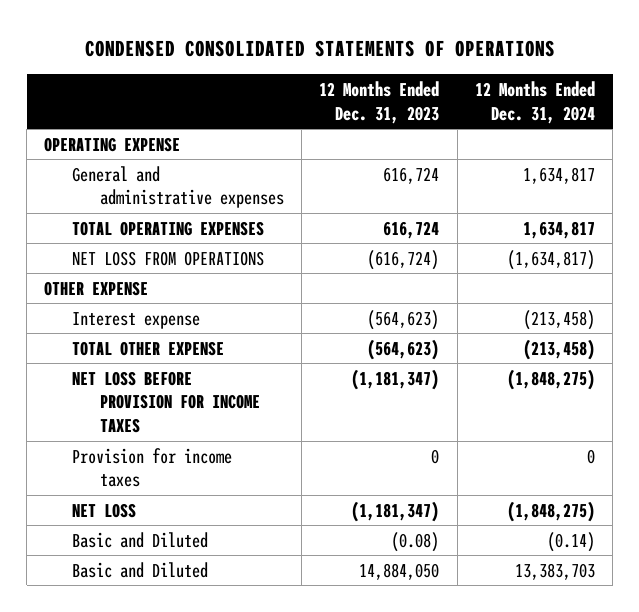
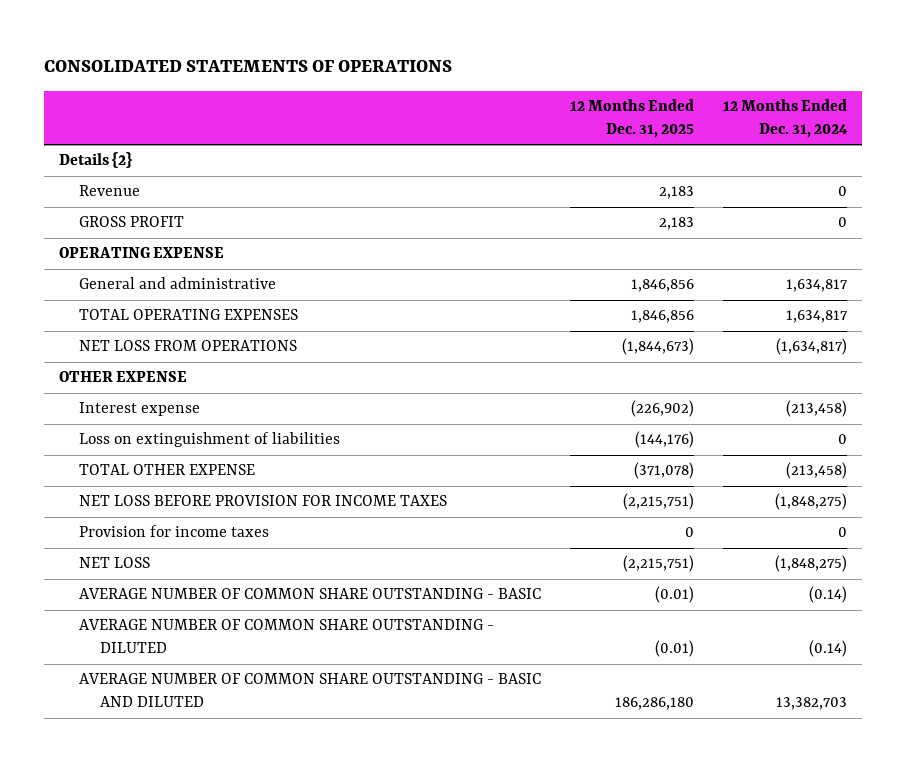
[84,39,555,57] CONDENSED CONSOLIDATED STATEMENTS OF OPERATIONS -> [44,60,453,73] CONSOLIDATED STATEMENTS OF OPERATIONS
[319,81,440,124] 12 Months Ended Dec. 31, 2023 -> none
none -> [570,98,695,139] 12 Months Ended Dec. 31, 2025
none -> [58,152,132,169] Details {2}
none -> [79,185,141,197] Revenue
none -> [79,216,185,228] GROSS PROFIT
[72,165,284,209] General and administrative expenses -> [79,277,277,290] General and administrative
none -> [79,432,341,448] Loss on extinguishment of liabilities
[72,531,209,548] Basic and Diluted -> none
[72,561,209,578] Basic and Diluted -> none
none -> [79,588,542,600] AVERAGE NUMBER OF COMMON SHARE OUTSTANDING - BASIC
none -> [79,619,495,654] AVERAGE NUMBER OF COMMON SHARE OUTSTANDING - DILUTED
none -> [79,673,542,708] AVERAGE NUMBER OF COMMON SHARE OUTSTANDING - BASIC AND DILUTED

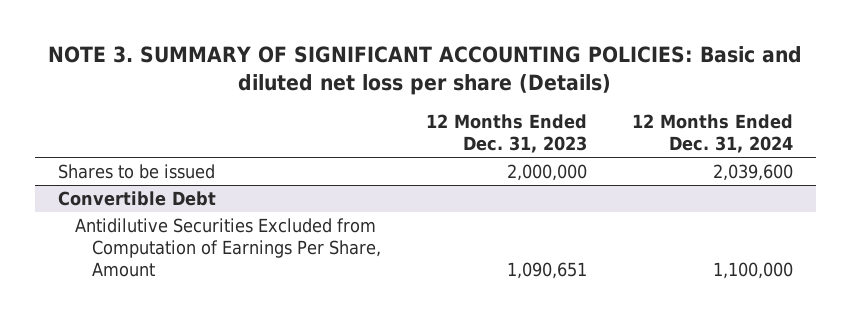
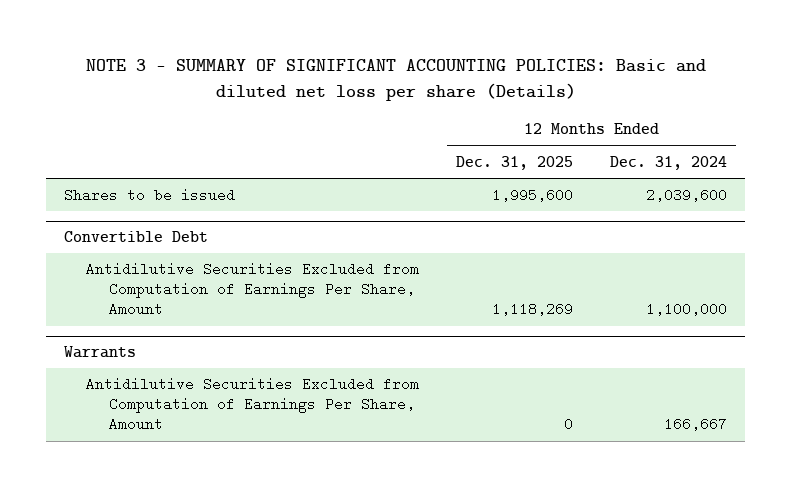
[48,46,803,95] NOTE 3. SUMMARY OF SIGNIFICANT ACCOUNTING POLICIES: Basic and diluted net loss per share (Details) -> [85,59,706,101] NOTE 3 - SUMMARY OF SIGNIFICANT ACCOUNTING POLICIES: Basic and diluted net loss per share (Details)
[425,113,587,153] 12 Months Ended Dec. 31, 2023 -> none
none -> [456,155,574,170] Dec. 31, 2025
none -> [64,346,137,359] Warrants
none -> [86,377,420,432] Antidilutive Securities Excluded from Computation of Earnings Per Share, Amount

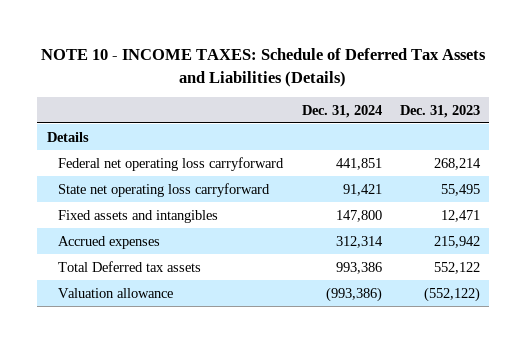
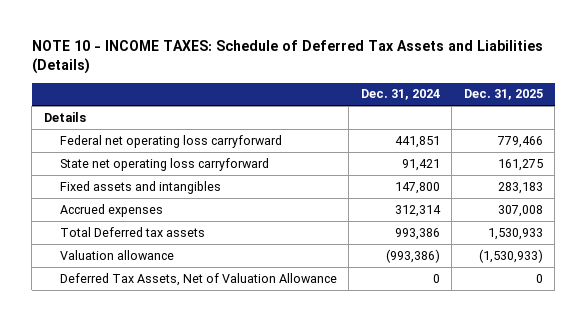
[400,104,481,118] Dec. 31, 2023 -> none
none -> [463,89,543,101] Dec. 31, 2025
none -> [59,272,337,286] Deferred Tax Assets, Net of Valuation Allowance

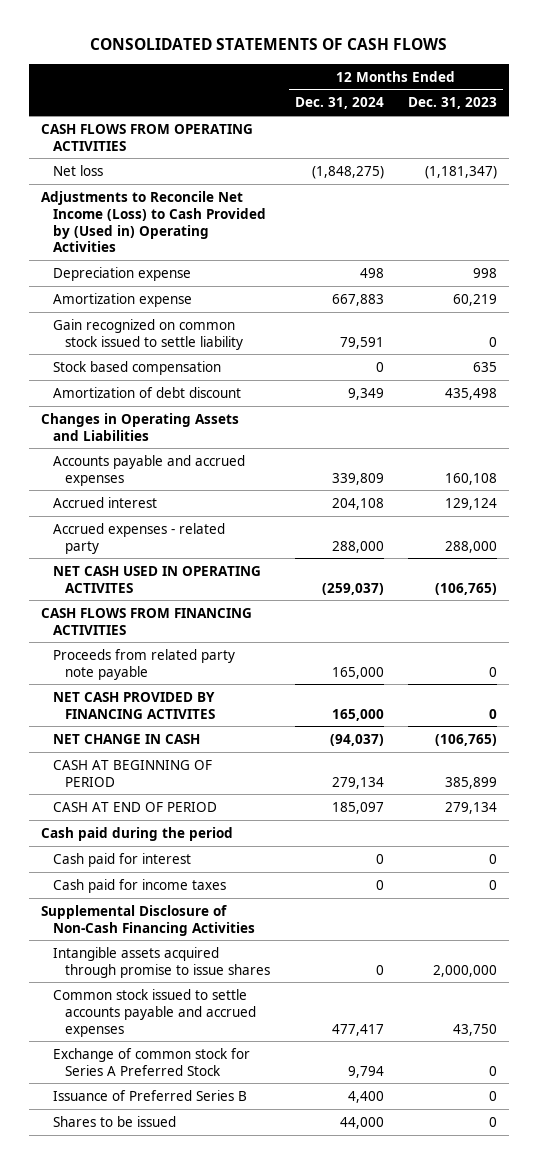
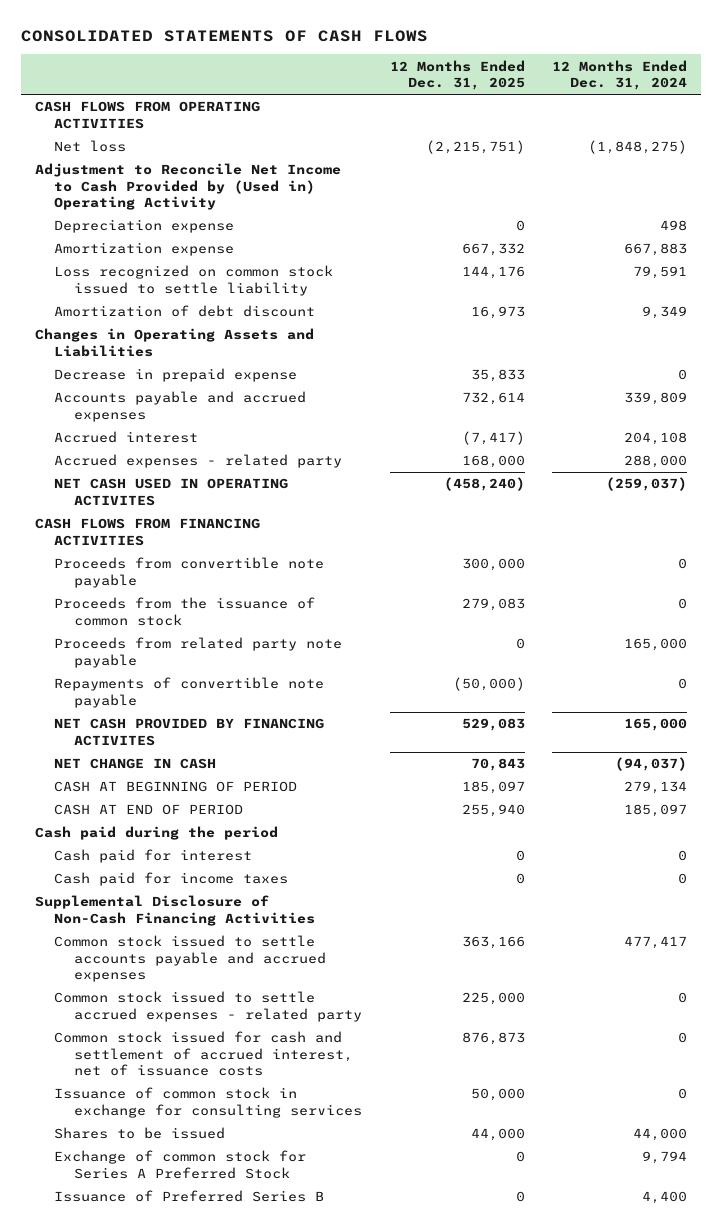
[408,97,498,110] Dec. 31, 2023 -> none
none -> [389,59,525,91] 12 Months Ended Dec. 31, 2025
[41,190,267,253] Adjustments to Reconcile Net Income (Loss) to Cash Provided by (Used in) Operating Activities -> [34,163,341,211] Adjustment to Reconcile Net Income to Cash Provided by (Used in) Operating Activity
[53,360,222,375] Stock based compensation -> none
[53,318,244,350] Gain recognized on common stock issued to settle liability -> [54,265,334,296] Loss recognized on common stock issued to settle liability
none -> [54,368,298,383] Decrease in prepaid expense
none -> [54,557,325,588] Proceeds from convertible note payable
none -> [54,597,316,626] Proceeds from the issuance of common stock
none -> [54,677,325,708] Repayments of convertible note payable
[53,946,271,978] Intangible assets acquired through promise to issue shares -> none
none -> [54,991,362,1022] Common stock issued to settle accrued expenses - related party
none -> [54,1031,353,1077] Common stock issued for cash and settlement of accrued interest, net of issuance costs
none -> [54,1087,362,1118] Issuance of common stock in exchange for consulting services
[53,1115,177,1127] Shares to be issued -> [54,1127,226,1140] Shares to be issued

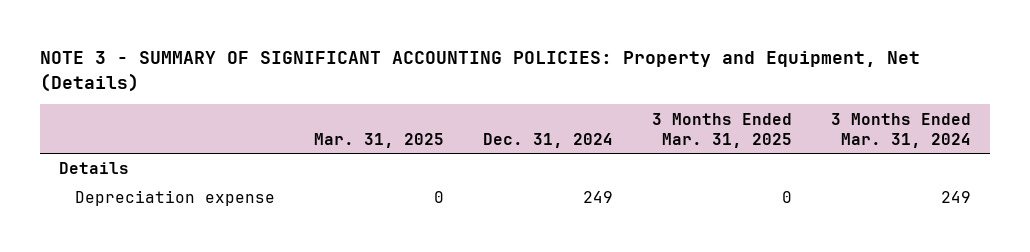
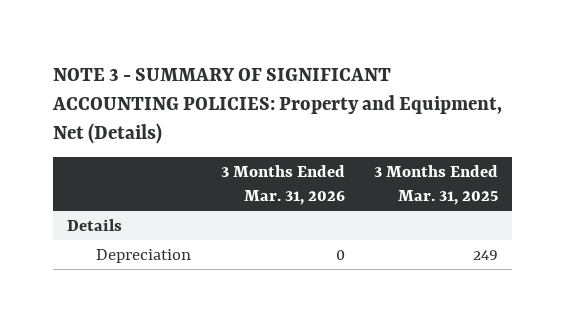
[313,132,444,148] Mar. 31, 2025 -> none
[482,132,613,148] Dec. 31, 2024 -> none
[830,112,971,148] 3 Months Ended Mar. 31, 2024 -> none
none -> [220,165,345,205] 3 Months Ended Mar. 31, 2026
[74,190,275,207] Depreciation expense -> [96,248,192,263] Depreciation
[781,191,792,204] 0 -> [472,249,498,260] 249

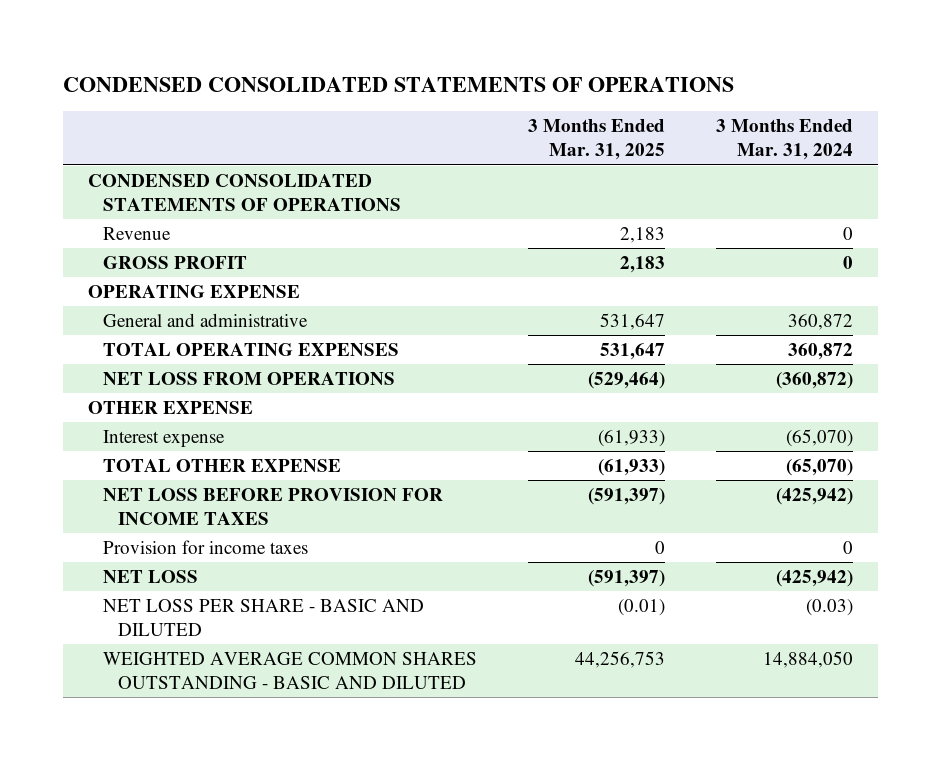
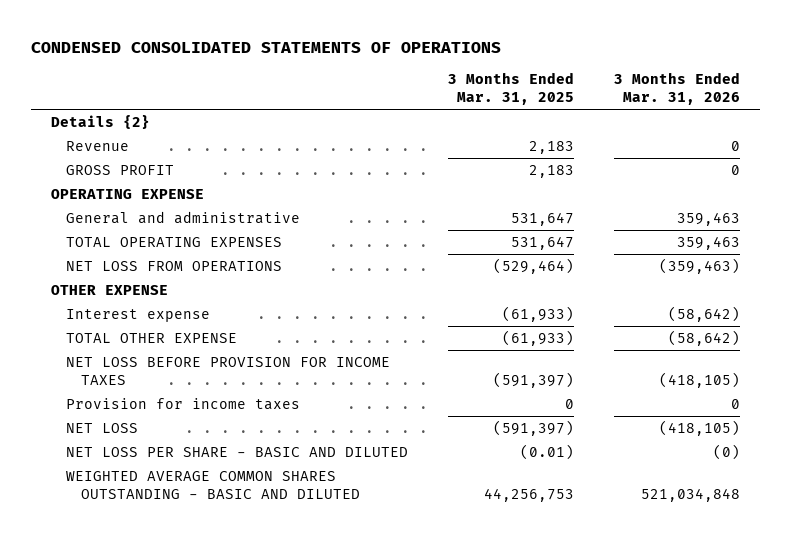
[715,119,853,161] 3 Months Ended Mar. 31, 2024 -> none
none -> [614,71,741,106] 3 Months Ended Mar. 31, 2026
[88,173,401,211] CONDENSED CONSOLIDATED STATEMENTS OF OPERATIONS -> [51,114,151,129] Details {2}

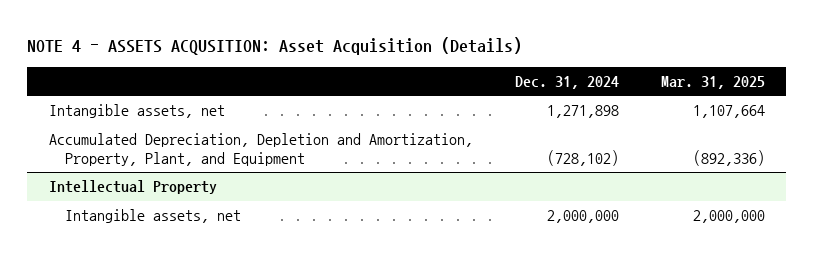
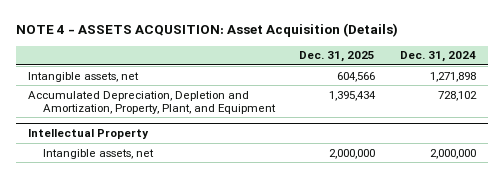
[660,75,765,89] Mar. 31, 2025 -> none
none -> [299,51,376,63] Dec. 31, 2025
[546,149,619,166] (728,102) -> [437,90,477,101] 728,102

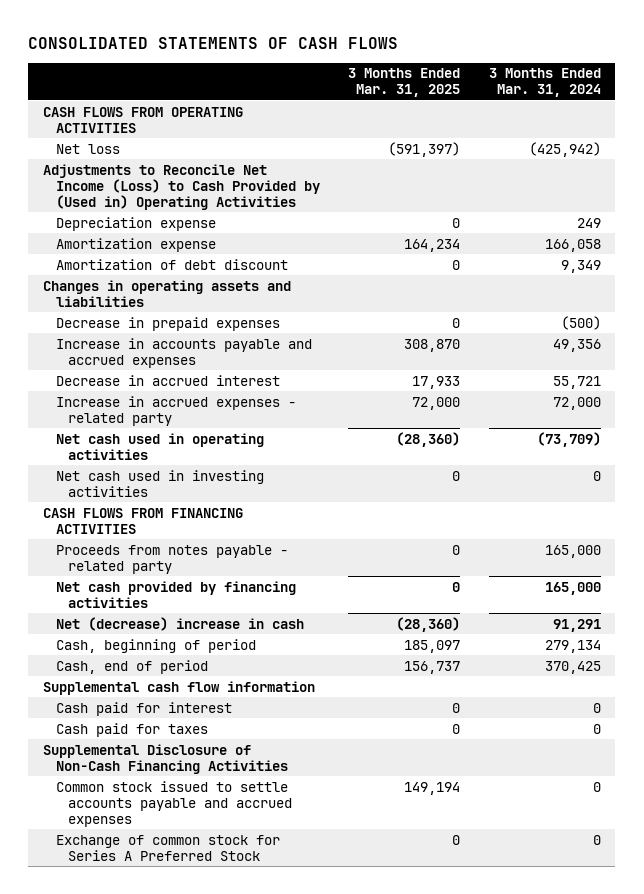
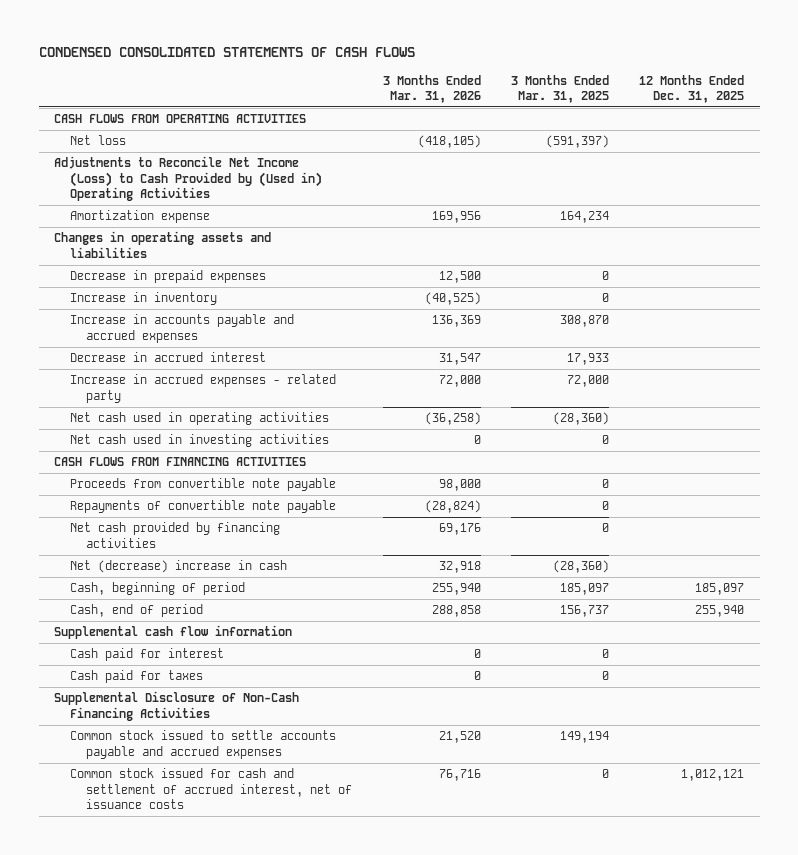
[28,37,399,50] CONSOLIDATED STATEMENTS OF CASH FLOWS -> [38,47,415,58] CONDENSED CONSOLIDATED STATEMENTS OF CASH FLOWS
[488,68,601,98] 3 Months Ended Mar. 31, 2024 -> none
none -> [382,74,481,103] 3 Months Ended Mar. 31, 2026
none -> [639,74,745,103] 12 Months Ended Dec. 31, 2025
[55,216,216,231] Depreciation expense -> none
[55,258,288,270] Amortization of debt discount -> none
none -> [69,292,217,306] Increase in inventory
[55,544,288,574] Proceeds from notes payable - related party -> none
none -> [69,478,336,492] Proceeds from convertible note payable
none -> [69,500,336,514] Repayments of convertible note payable
[55,834,280,861] Exchange of common stock for Series A Preferred Stock -> none
none -> [69,768,353,809] Common stock issued for cash and settlement of accrued interest, net of issuance costs

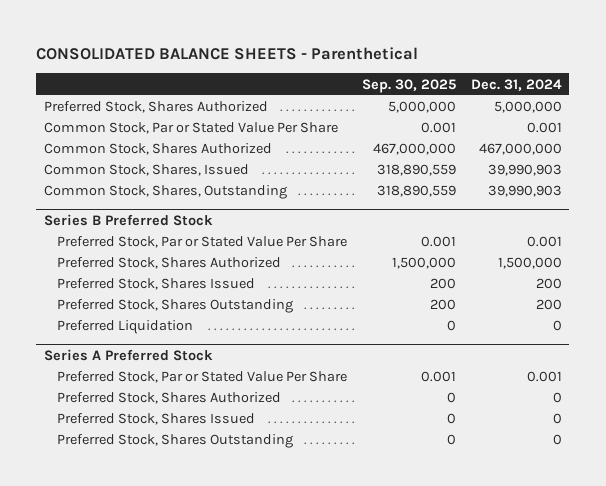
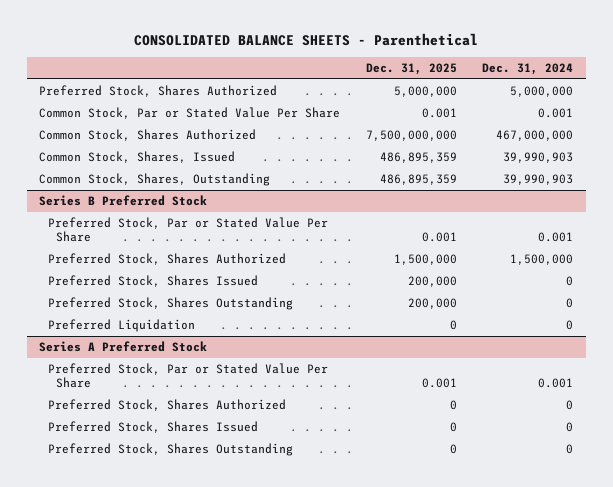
[362,78,457,93] Sep. 30, 2025 -> none
none -> [365,63,457,76] Dec. 31, 2025
[535,278,562,290] 200 -> [566,276,574,287] 0
[535,299,562,311] 200 -> [566,298,574,309] 0

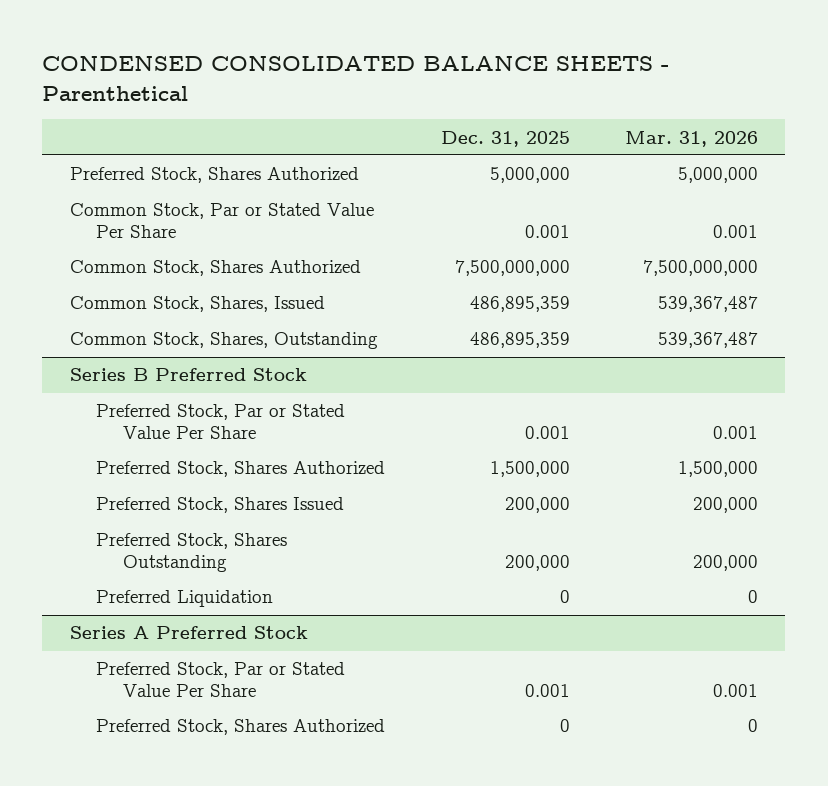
[134,33,479,47] CONSOLIDATED BALANCE SHEETS - Parenthetical -> [42,56,670,101] CONDENSED CONSOLIDATED BALANCE SHEETS - Parenthetical
[482,63,574,76] Dec. 31, 2024 -> none
none -> [624,130,758,147] Mar. 31, 2026
[47,421,258,434] Preferred Stock, Shares Issued -> none
[47,443,293,457] Preferred Stock, Shares Outstanding -> none

